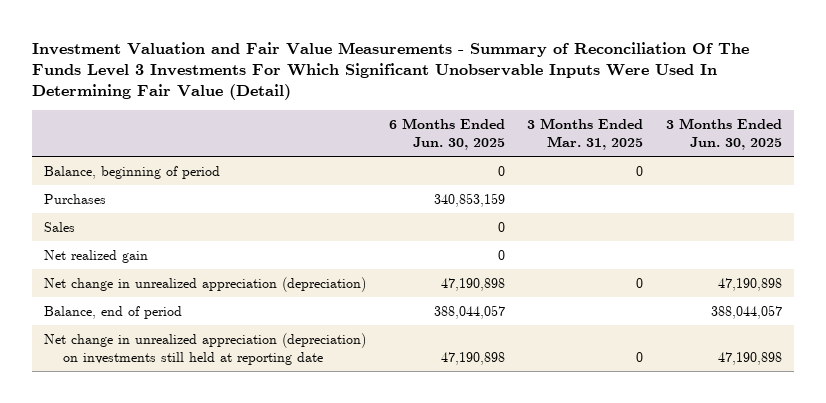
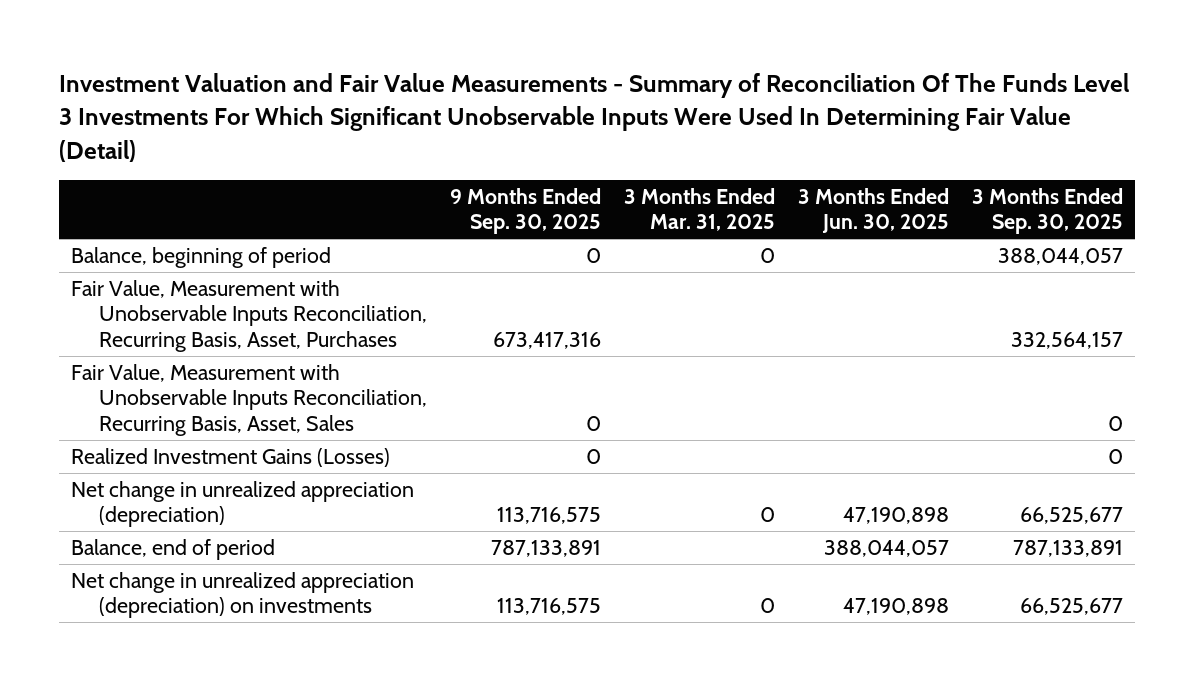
[388,118,505,150] 6 Months Ended Jun. 30, 2025 -> none
none -> [450,187,602,235] 9 Months Ended Sep. 30, 2025
none -> [972,187,1124,235] 3 Months Ended Sep. 30, 2025
[43,193,106,204] Purchases -> [70,279,428,352] Fair Value, Measurement with Unobservable Inputs Reconciliation, Recurring Basis, Asset, Purchases
[43,221,75,232] Sales -> [70,363,428,436] Fair Value, Measurement with Unobservable Inputs Reconciliation, Recurring Basis, Asset, Sales
[43,249,148,263] Net realized gain -> [70,447,390,467] Realized Investment Gains (Losses)
[43,332,366,365] Net change in unrealized appreciation (depreciation) on investments still held at reporting date -> [70,571,414,619] Net change in unrealized appreciation (depreciation) on investments

